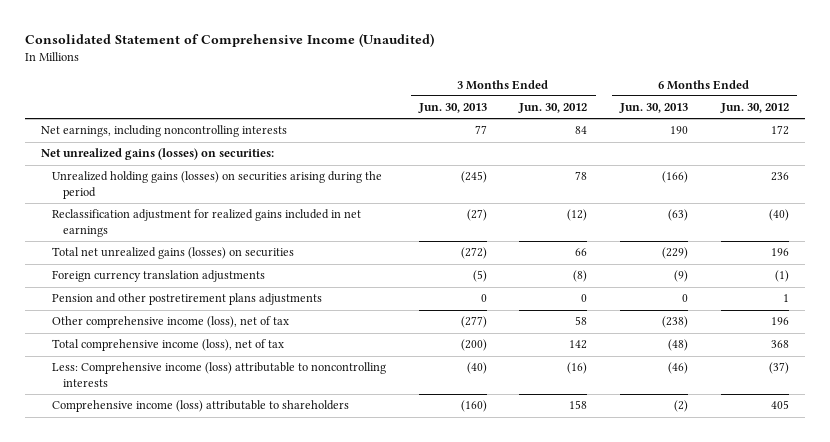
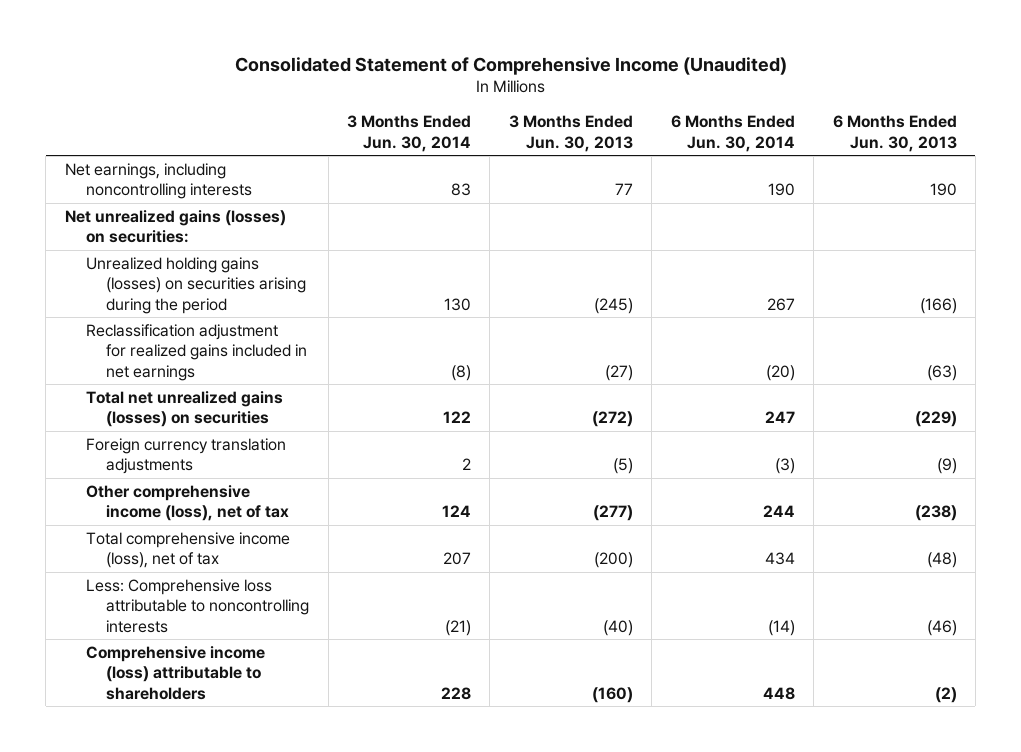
[518,103,588,114] Jun. 30, 2012 -> none
[719,103,789,114] Jun. 30, 2012 -> none
none -> [347,115,472,152] 3 Months Ended Jun. 30, 2014
none -> [670,115,795,152] 6 Months Ended Jun. 30, 2014
[52,293,323,306] Pension and other postretirement plans adjustments -> none
[52,362,387,387] Less: Comprehensive income (loss) attributable to noncontrolling interests -> [85,579,310,633] Less: Comprehensive loss attributable to noncontrolling interests

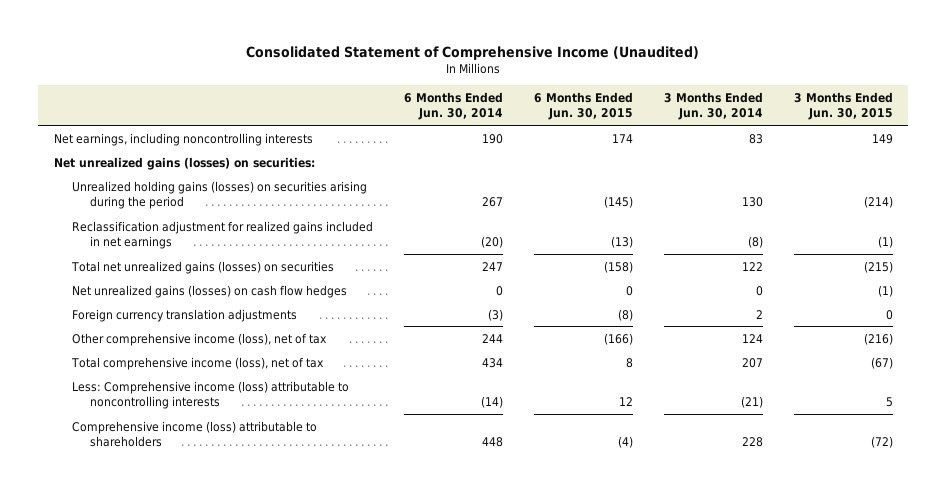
[508,115,633,152] 3 Months Ended Jun. 30, 2013 -> none
[832,115,957,152] 6 Months Ended Jun. 30, 2013 -> none
none -> [533,91,633,121] 6 Months Ended Jun. 30, 2015
none -> [793,91,893,121] 3 Months Ended Jun. 30, 2015
none -> [71,284,347,298] Net unrealized gains (losses) on cash flow hedges
[85,579,310,633] Less: Comprehensive loss attributable to noncontrolling interests -> [71,380,349,409] Less: Comprehensive income (loss) attributable to noncontrolling interests

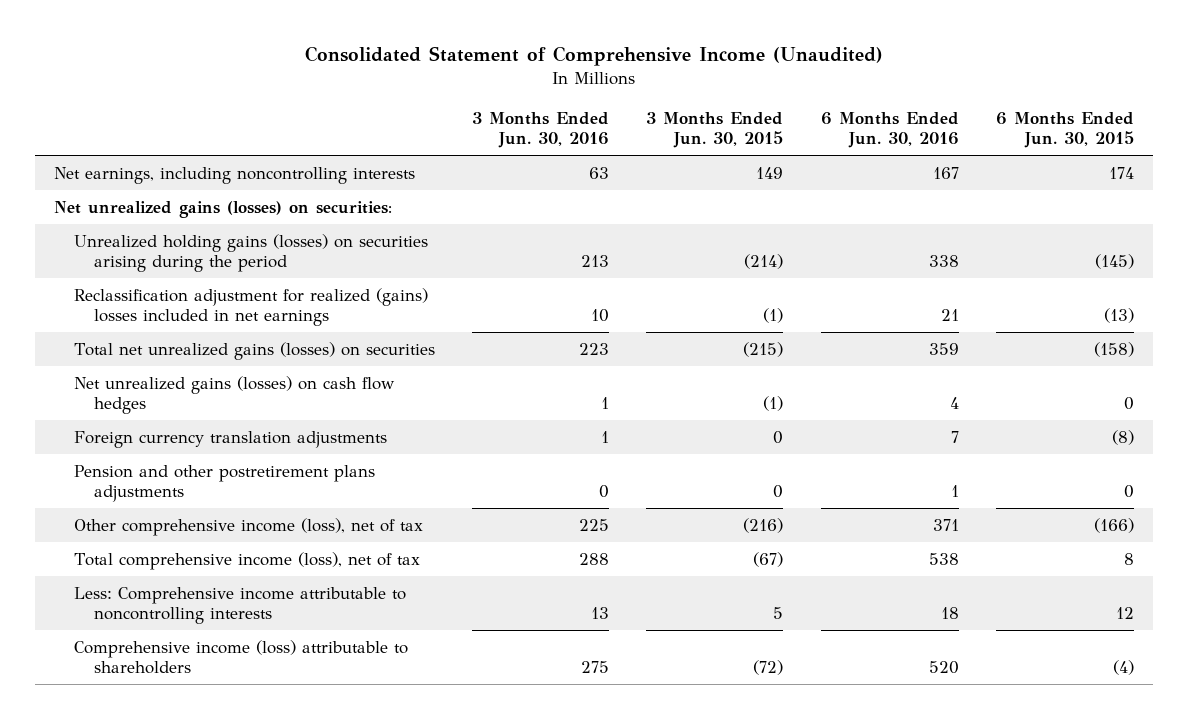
[403,91,503,121] 6 Months Ended Jun. 30, 2014 -> none
[663,91,763,121] 3 Months Ended Jun. 30, 2014 -> none
none -> [472,111,610,149] 3 Months Ended Jun. 30, 2016
none -> [820,111,959,149] 6 Months Ended Jun. 30, 2016
[71,220,373,249] Reclassification adjustment for realized gains included in net earnings -> [73,287,428,327] Reclassification adjustment for realized (gains) losses included in net earnings
none -> [73,464,375,503] Pension and other postretirement plans adjustments
[71,380,349,409] Less: Comprehensive income (loss) attributable to noncontrolling interests -> [73,586,406,625] Less: Comprehensive income attributable to noncontrolling interests

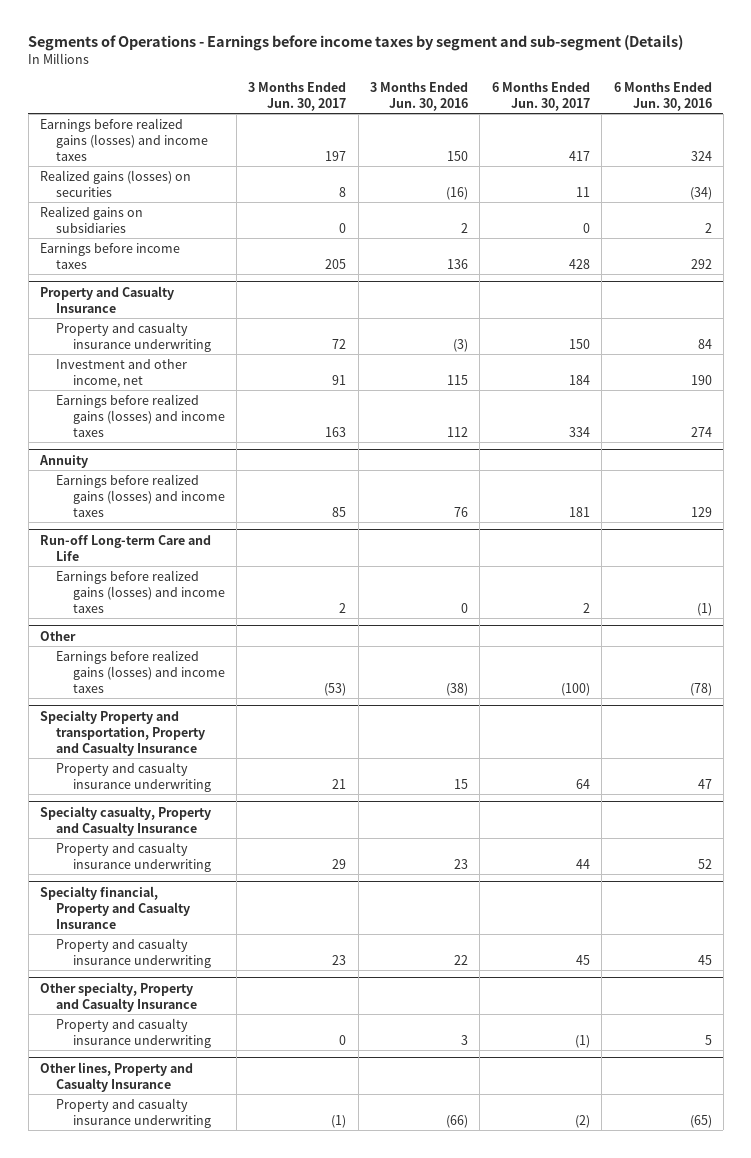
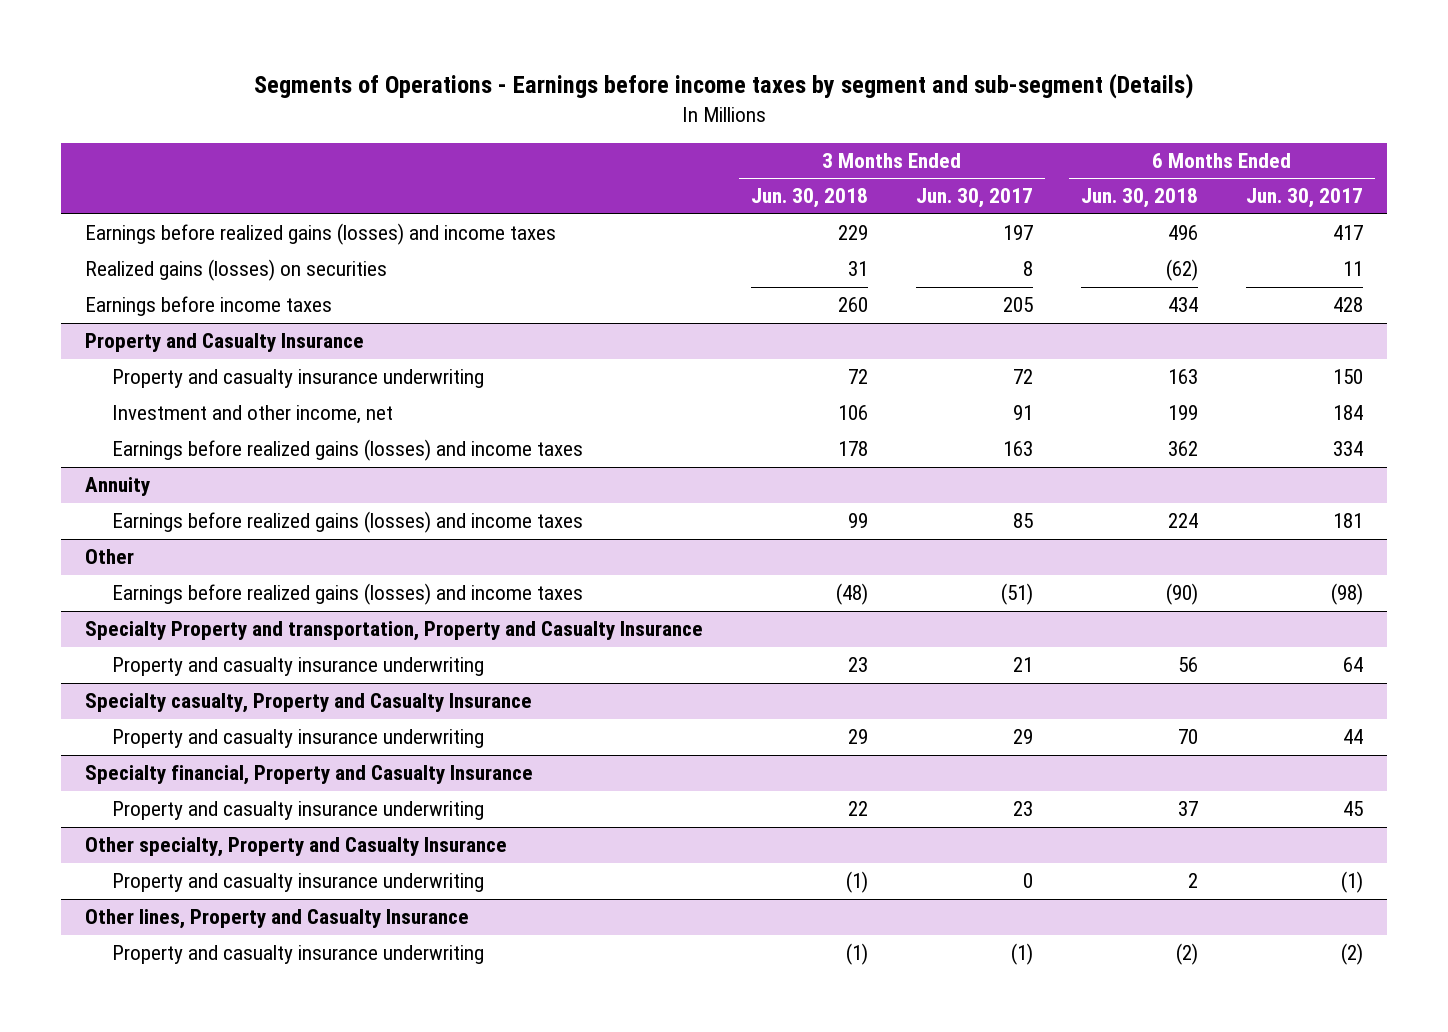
[370,81,469,111] 3 Months Ended Jun. 30, 2016 -> none
[613,81,712,111] 6 Months Ended Jun. 30, 2016 -> none
none -> [750,188,868,209] Jun. 30, 2018
none -> [1081,188,1199,209] Jun. 30, 2018
[39,205,143,233] Realized gains on subsidiaries -> none
[39,534,211,561] Run-off Long-term Care and Life -> none
[56,569,225,613] Earnings before realized gains (losses) and income taxes -> none
[324,682,347,696] (53) -> [1000,583,1033,606] (51)
[560,682,590,696] (100) -> [1331,583,1364,606] (98)

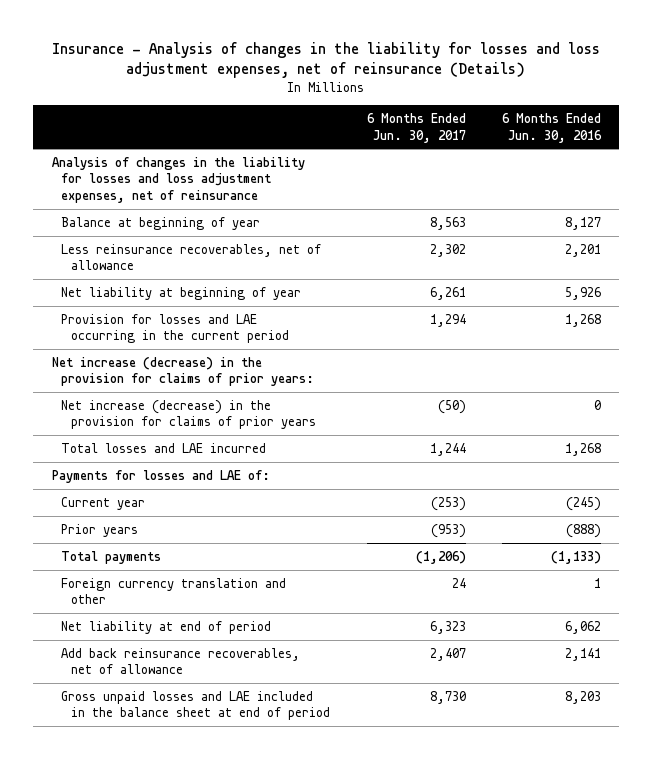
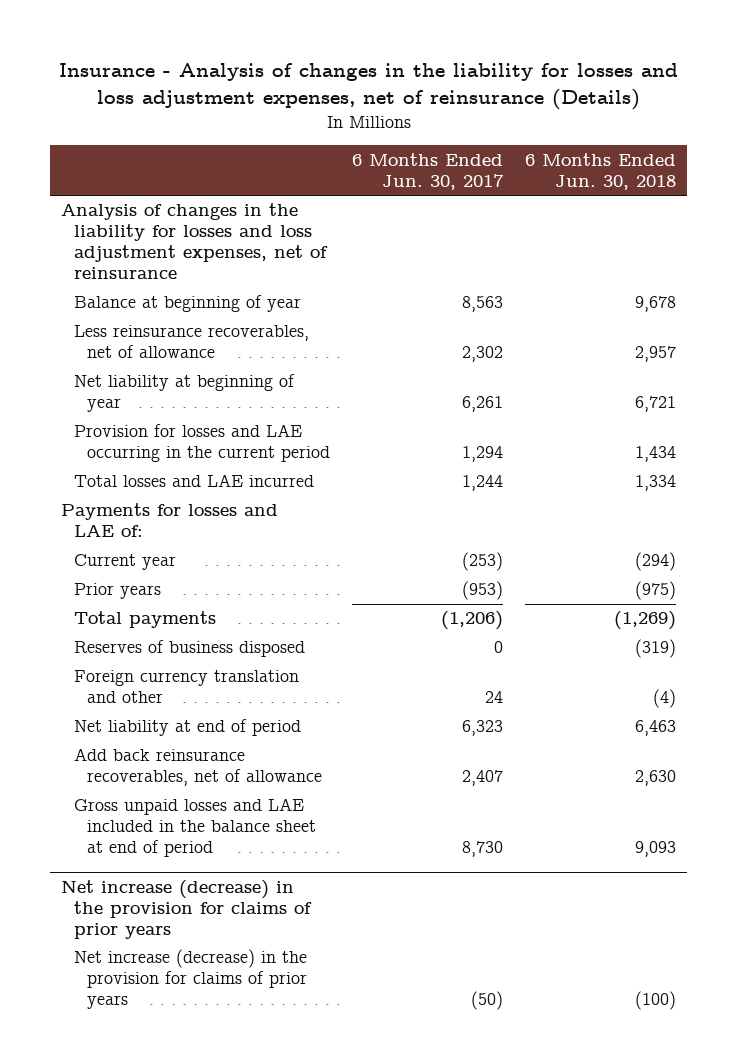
[502,112,603,143] 6 Months Ended Jun. 30, 2016 -> none
none -> [524,152,676,190] 6 Months Ended Jun. 30, 2018
[51,356,315,387] Net increase (decrease) in the provision for claims of prior years: -> none
[61,399,317,430] Net increase (decrease) in the provision for claims of prior years -> none
none -> [74,640,306,658] Reserves of business disposed
none -> [61,879,313,939] Net increase (decrease) in the provision for claims of prior years
none -> [74,949,308,1010] Net increase (decrease) in the provision for claims of prior years

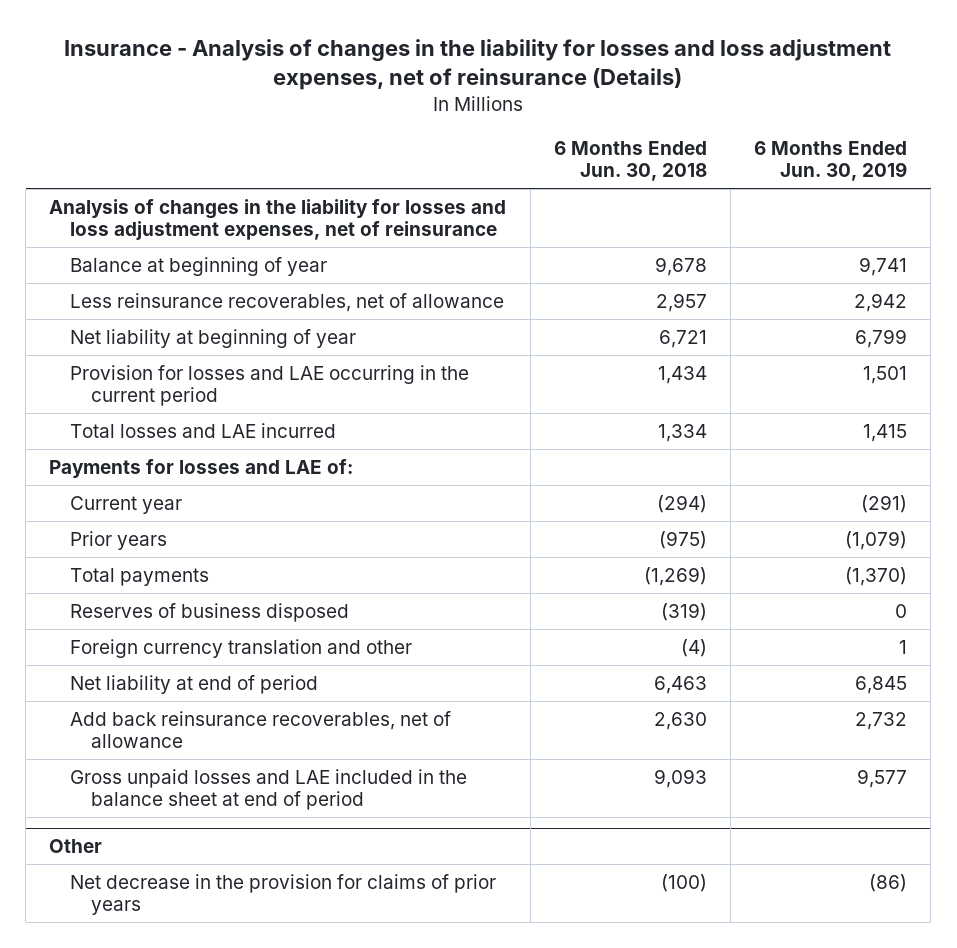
[351,152,504,190] 6 Months Ended Jun. 30, 2017 -> none
none -> [754,140,908,182] 6 Months Ended Jun. 30, 2019
[61,879,313,939] Net increase (decrease) in the provision for claims of prior years -> none
none -> [49,838,103,853] Other
[74,949,308,1010] Net increase (decrease) in the provision for claims of prior years -> [70,873,497,916] Net decrease in the provision for claims of prior years

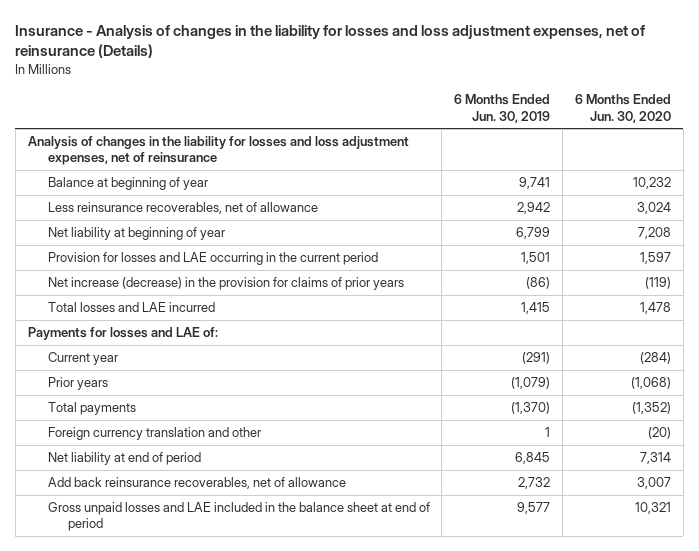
[553,140,707,182] 6 Months Ended Jun. 30, 2018 -> none
none -> [574,94,671,123] 6 Months Ended Jun. 30, 2020
none -> [47,277,404,291] Net increase (decrease) in the provision for claims of prior years
[70,602,350,622] Reserves of business disposed -> none
[49,838,103,853] Other -> none
[70,873,497,916] Net decrease in the provision for claims of prior years -> none

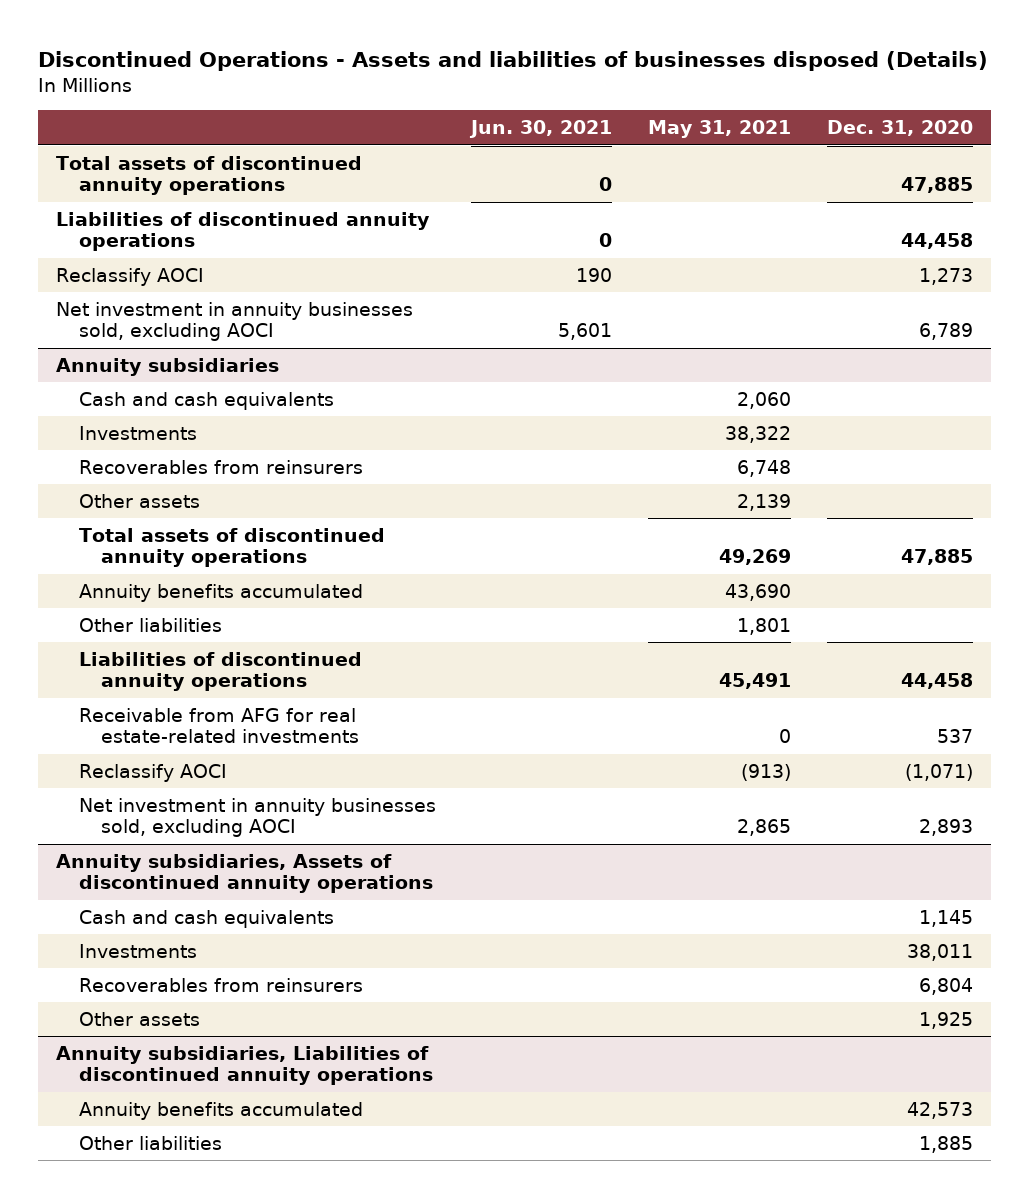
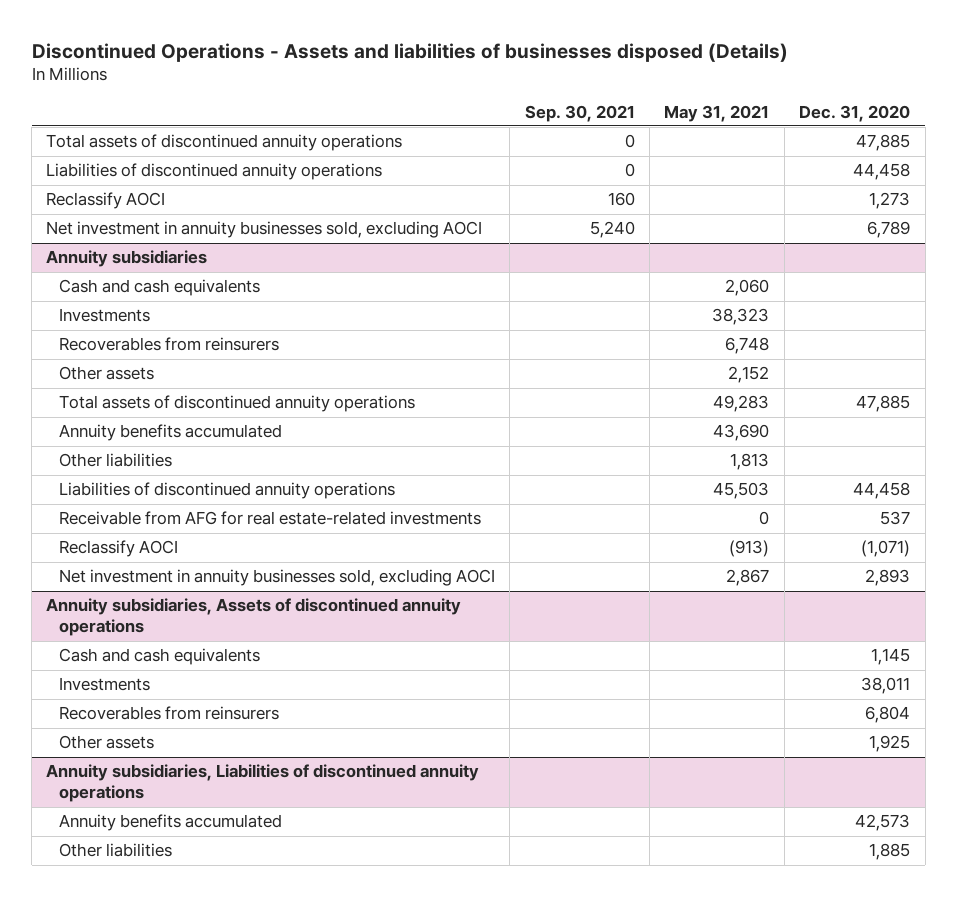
[469,120,613,139] Jun. 30, 2021 -> none
none -> [524,104,635,122] Sep. 30, 2021
[725,425,792,443] 38,322 -> [712,308,770,326] 38,323
[737,493,792,511] 2,139 -> [728,366,770,384] 2,152
[719,549,792,566] 49,269 -> [713,395,770,413] 49,283
[737,617,792,635] 1,801 -> [730,453,770,471] 1,813
[719,673,792,690] 45,491 -> [713,482,770,500] 45,503
[737,819,792,837] 2,865 -> [726,569,770,587] 2,867

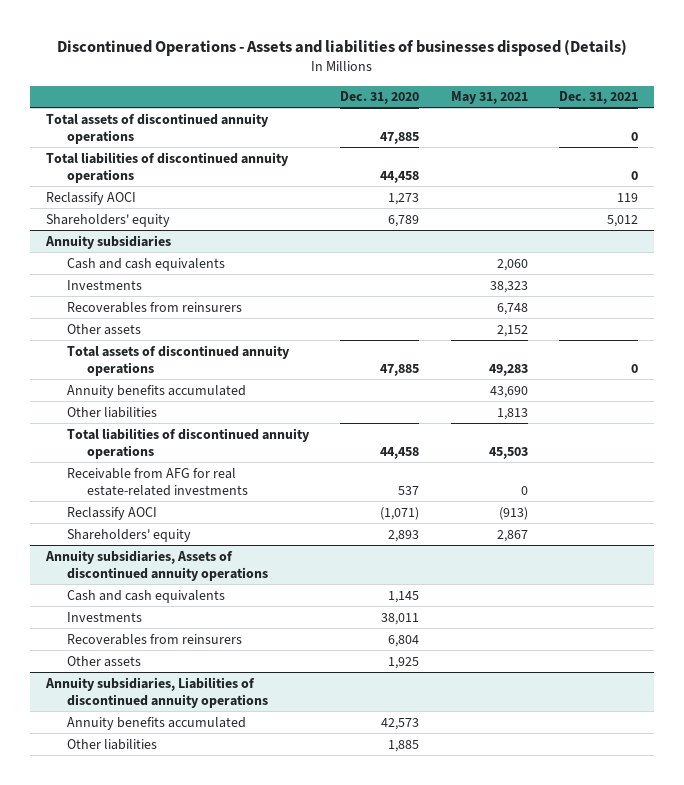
[524,104,635,122] Sep. 30, 2021 -> none
none -> [559,91,639,105] Dec. 31, 2021
[46,163,383,181] Liabilities of discontinued annuity operations -> [45,151,289,184] Total liabilities of discontinued annuity operations
[46,221,483,239] Net investment in annuity businesses sold, excluding AOCI -> [45,213,170,227] Shareholders' equity
[58,482,395,500] Liabilities of discontinued annuity operations -> [66,427,310,460] Total liabilities of discontinued annuity operations
[58,569,495,587] Net investment in annuity businesses sold, excluding AOCI -> [66,528,191,542] Shareholders' equity

